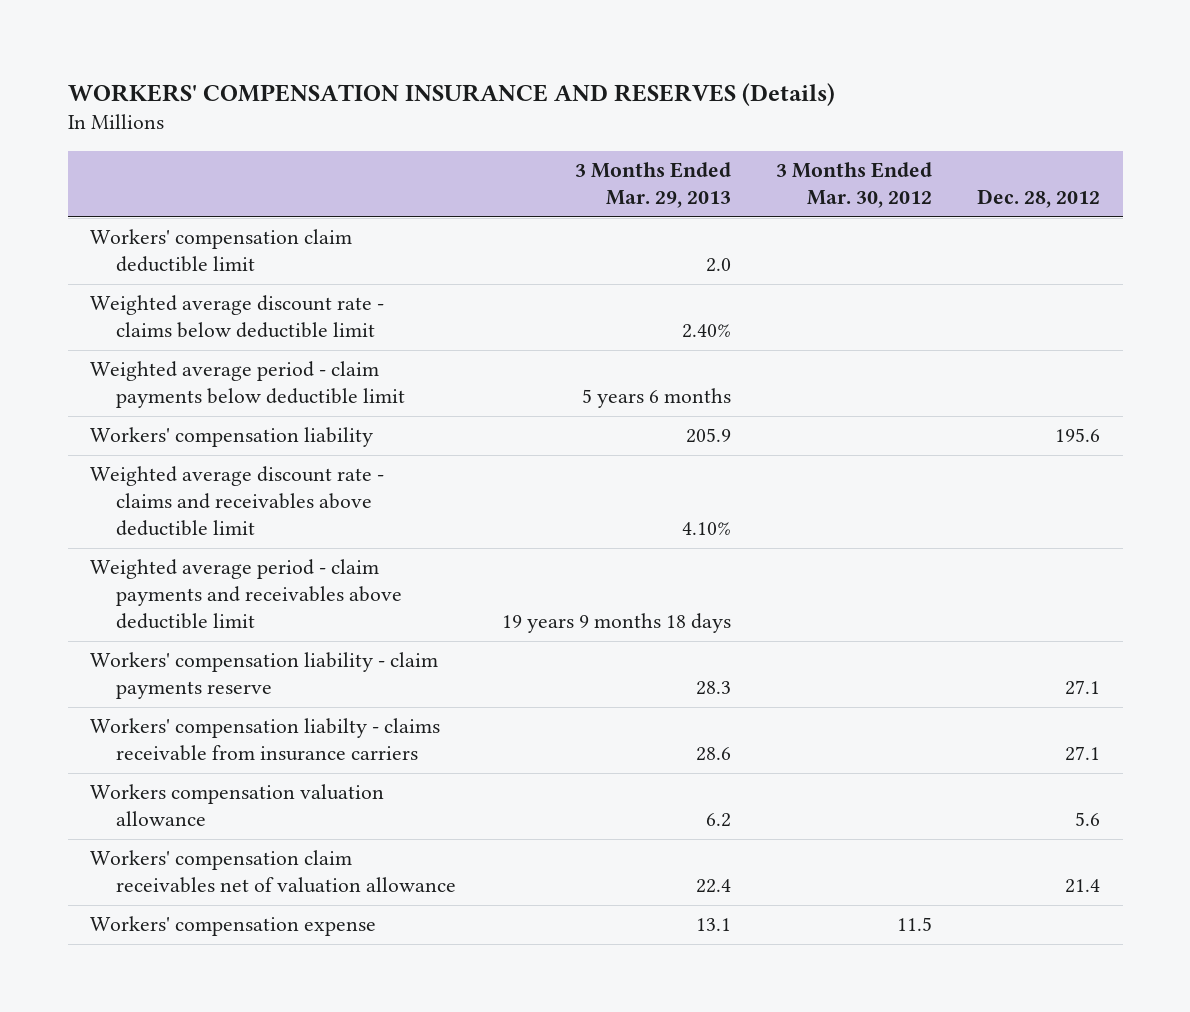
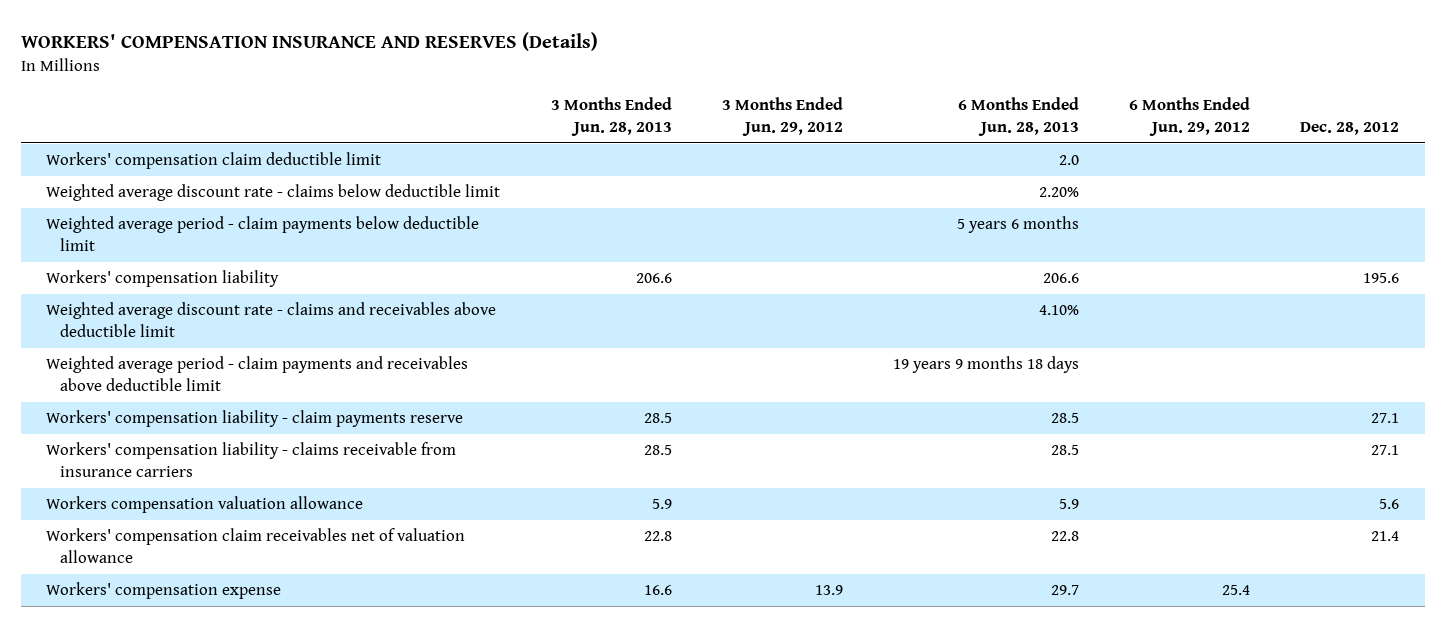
[574,162,731,209] 3 Months Ended Mar. 29, 2013 -> none
[775,162,932,209] 3 Months Ended Mar. 30, 2012 -> none
none -> [550,96,672,136] 3 Months Ended Jun. 28, 2013
none -> [721,96,843,136] 3 Months Ended Jun. 29, 2012
none -> [958,96,1080,136] 6 Months Ended Jun. 28, 2013
none -> [1129,96,1251,136] 6 Months Ended Jun. 29, 2012
[90,718,441,762] Workers' compensation liabilty - claims receivable from insurance carriers -> [46,442,457,478] Workers' compensation liability - claims receivable from insurance carriers

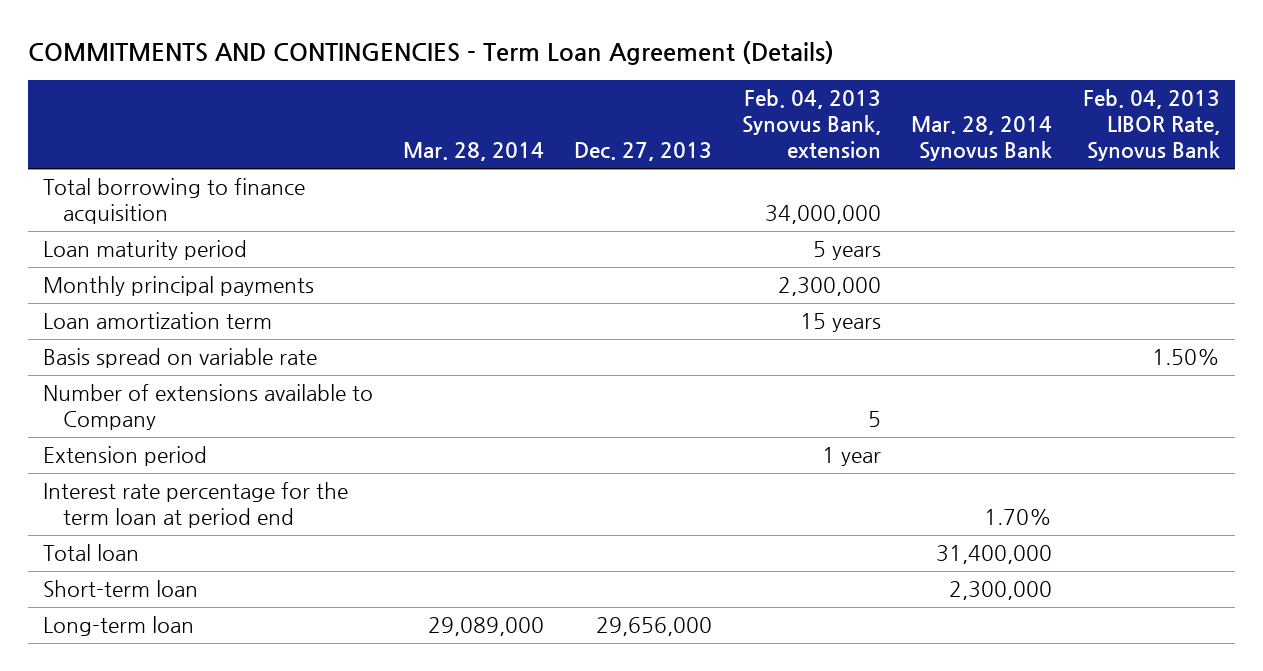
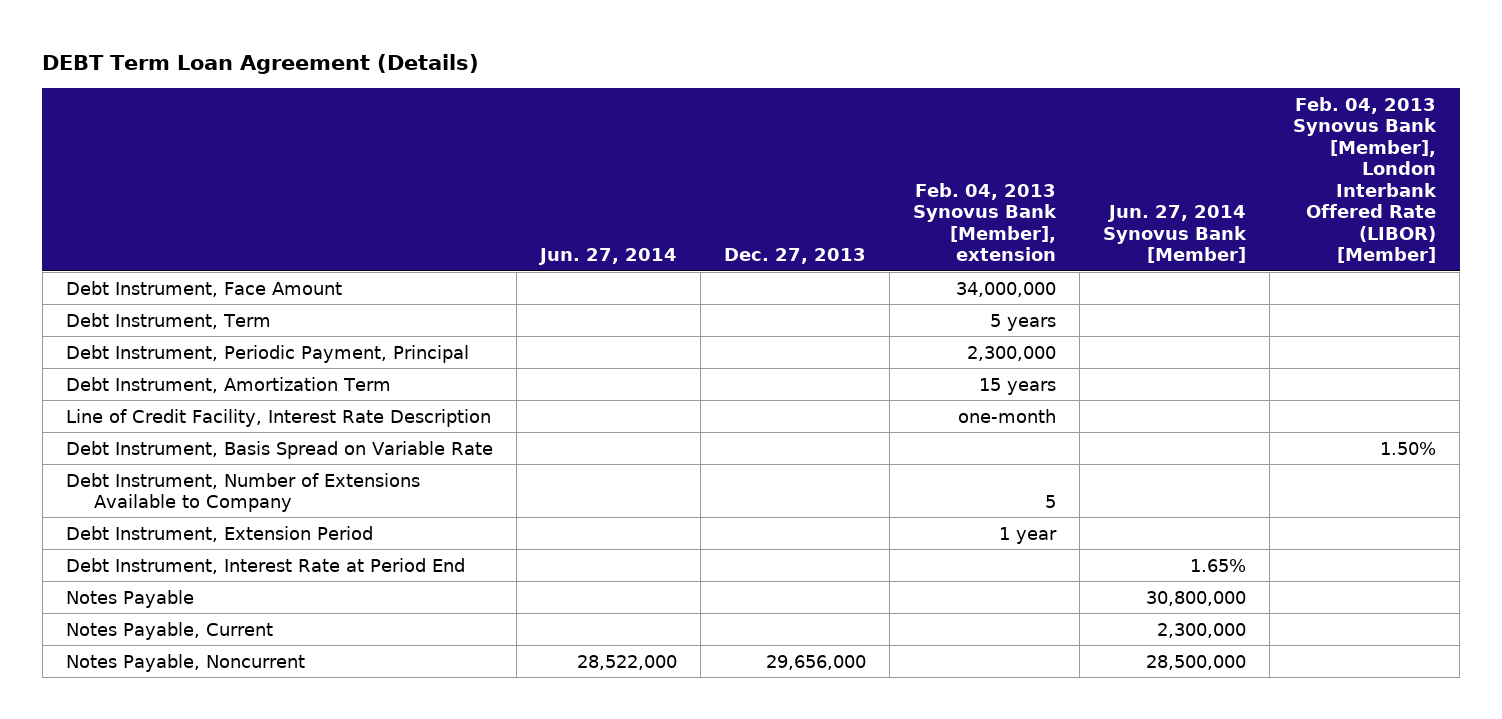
[27,40,834,65] COMMITMENTS AND CONTINGENCIES - Term Loan Agreement (Details) -> [42,54,480,75] DEBT Term Loan Agreement (Details)
[403,142,545,162] Mar. 28, 2014 -> none
[742,88,882,159] Feb. 04, 2013 Synovus Bank, extension -> none
[911,116,1053,162] Mar. 28, 2014 Synovus Bank -> none
[1082,88,1220,162] Feb. 04, 2013 LIBOR Rate, Synovus Bank -> none
none -> [537,248,677,266] Jun. 27, 2014
none -> [913,182,1058,262] Feb. 04, 2013 Synovus Bank [Member], extension
none -> [1103,205,1248,264] Jun. 27, 2014 Synovus Bank [Member]
none -> [1293,96,1438,264] Feb. 04, 2013 Synovus Bank [Member], London Interbank Offered Rate (LIBOR) [Member]
[43,177,306,225] Total borrowing to finance acquisition -> [65,280,342,297] Debt Instrument, Face Amount
[43,239,248,260] Loan maturity period -> [65,312,271,329] Debt Instrument, Term
[43,275,315,296] Monthly principal payments -> [65,344,469,363] Debt Instrument, Periodic Payment, Principal
[43,311,273,329] Loan amortization term -> [65,376,391,393] Debt Instrument, Amortization Term
none -> [65,408,491,427] Line of Credit Facility, Interest Rate Description
[43,347,318,368] Basis spread on variable rate -> [65,440,493,459] Debt Instrument, Basis Spread on Variable Rate
[43,383,374,431] Number of extensions available to Company -> [65,472,420,512] Debt Instrument, Number of Extensions Available to Company
[43,445,208,466] Extension period -> [65,525,373,542] Debt Instrument, Extension Period
[43,481,349,529] Interest rate percentage for the term loan at period end -> [65,557,465,574] Debt Instrument, Interest Rate at Period End
[43,543,140,561] Total loan -> [65,589,194,608] Notes Payable
[43,579,199,597] Short-term loan -> [65,621,273,640] Notes Payable, Current
[43,615,195,636] Long-term loan -> [65,653,305,672] Notes Payable, Noncurrent

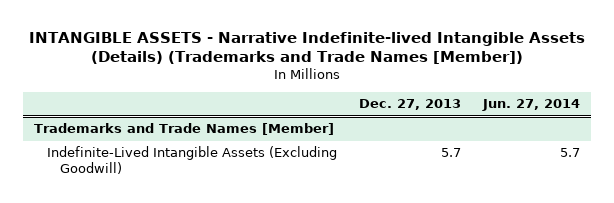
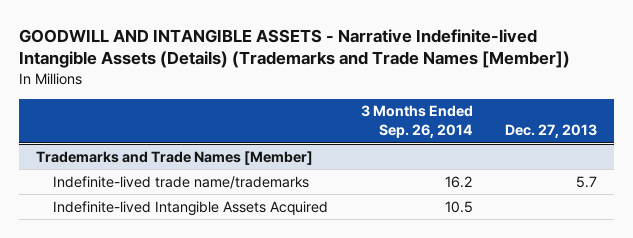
[28,31,585,65] INTANGIBLE ASSETS - Narrative Indefinite-lived Intangible Assets (Details) (Trademarks and Trade Names [Member]) -> [19,28,571,69] GOODWILL AND INTANGIBLE ASSETS - Narrative Indefinite-lived Intangible Assets (Details) (Trademarks and Trade Names [Member])
[481,99,580,112] Jun. 27, 2014 -> none
none -> [360,105,473,139] 3 Months Ended Sep. 26, 2014
[47,146,338,174] Indefinite-Lived Intangible Assets (Excluding Goodwill) -> [52,175,309,189] Indefinite-lived trade name/trademarks
none -> [52,200,328,216] Indefinite-lived Intangible Assets Acquired

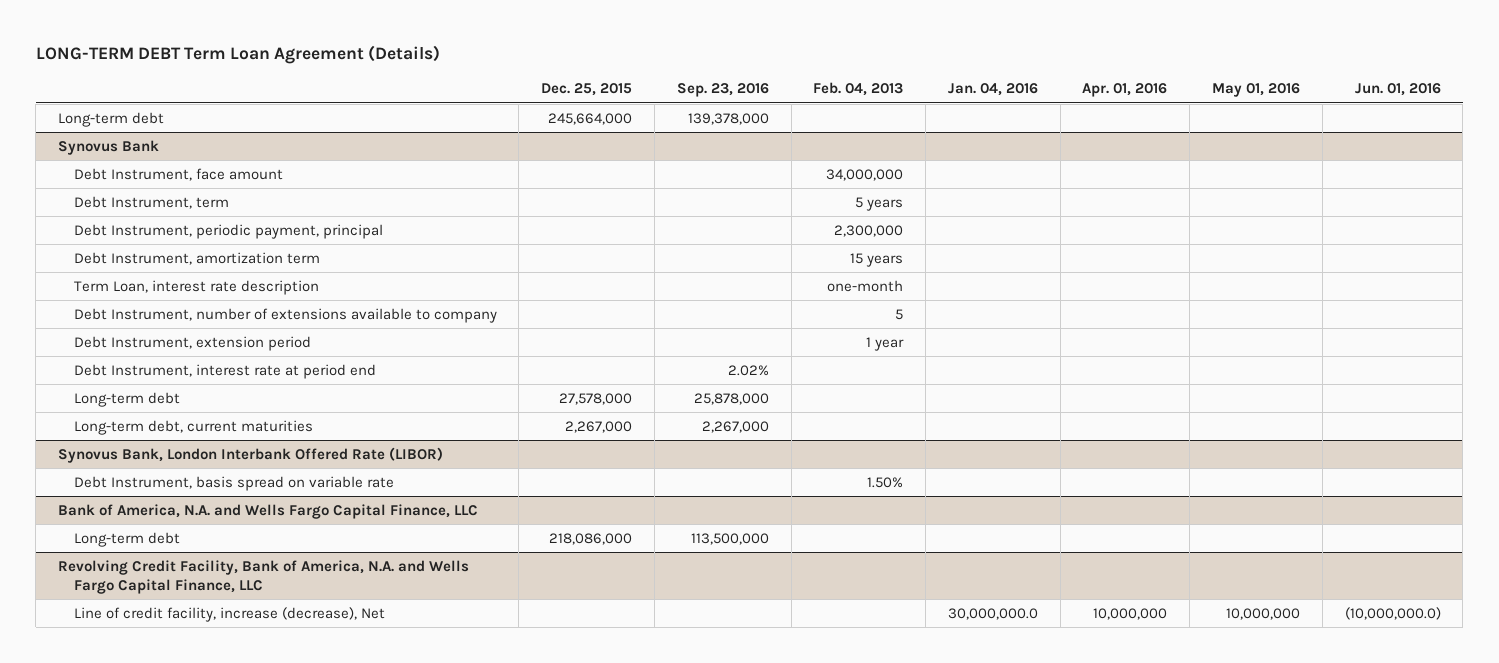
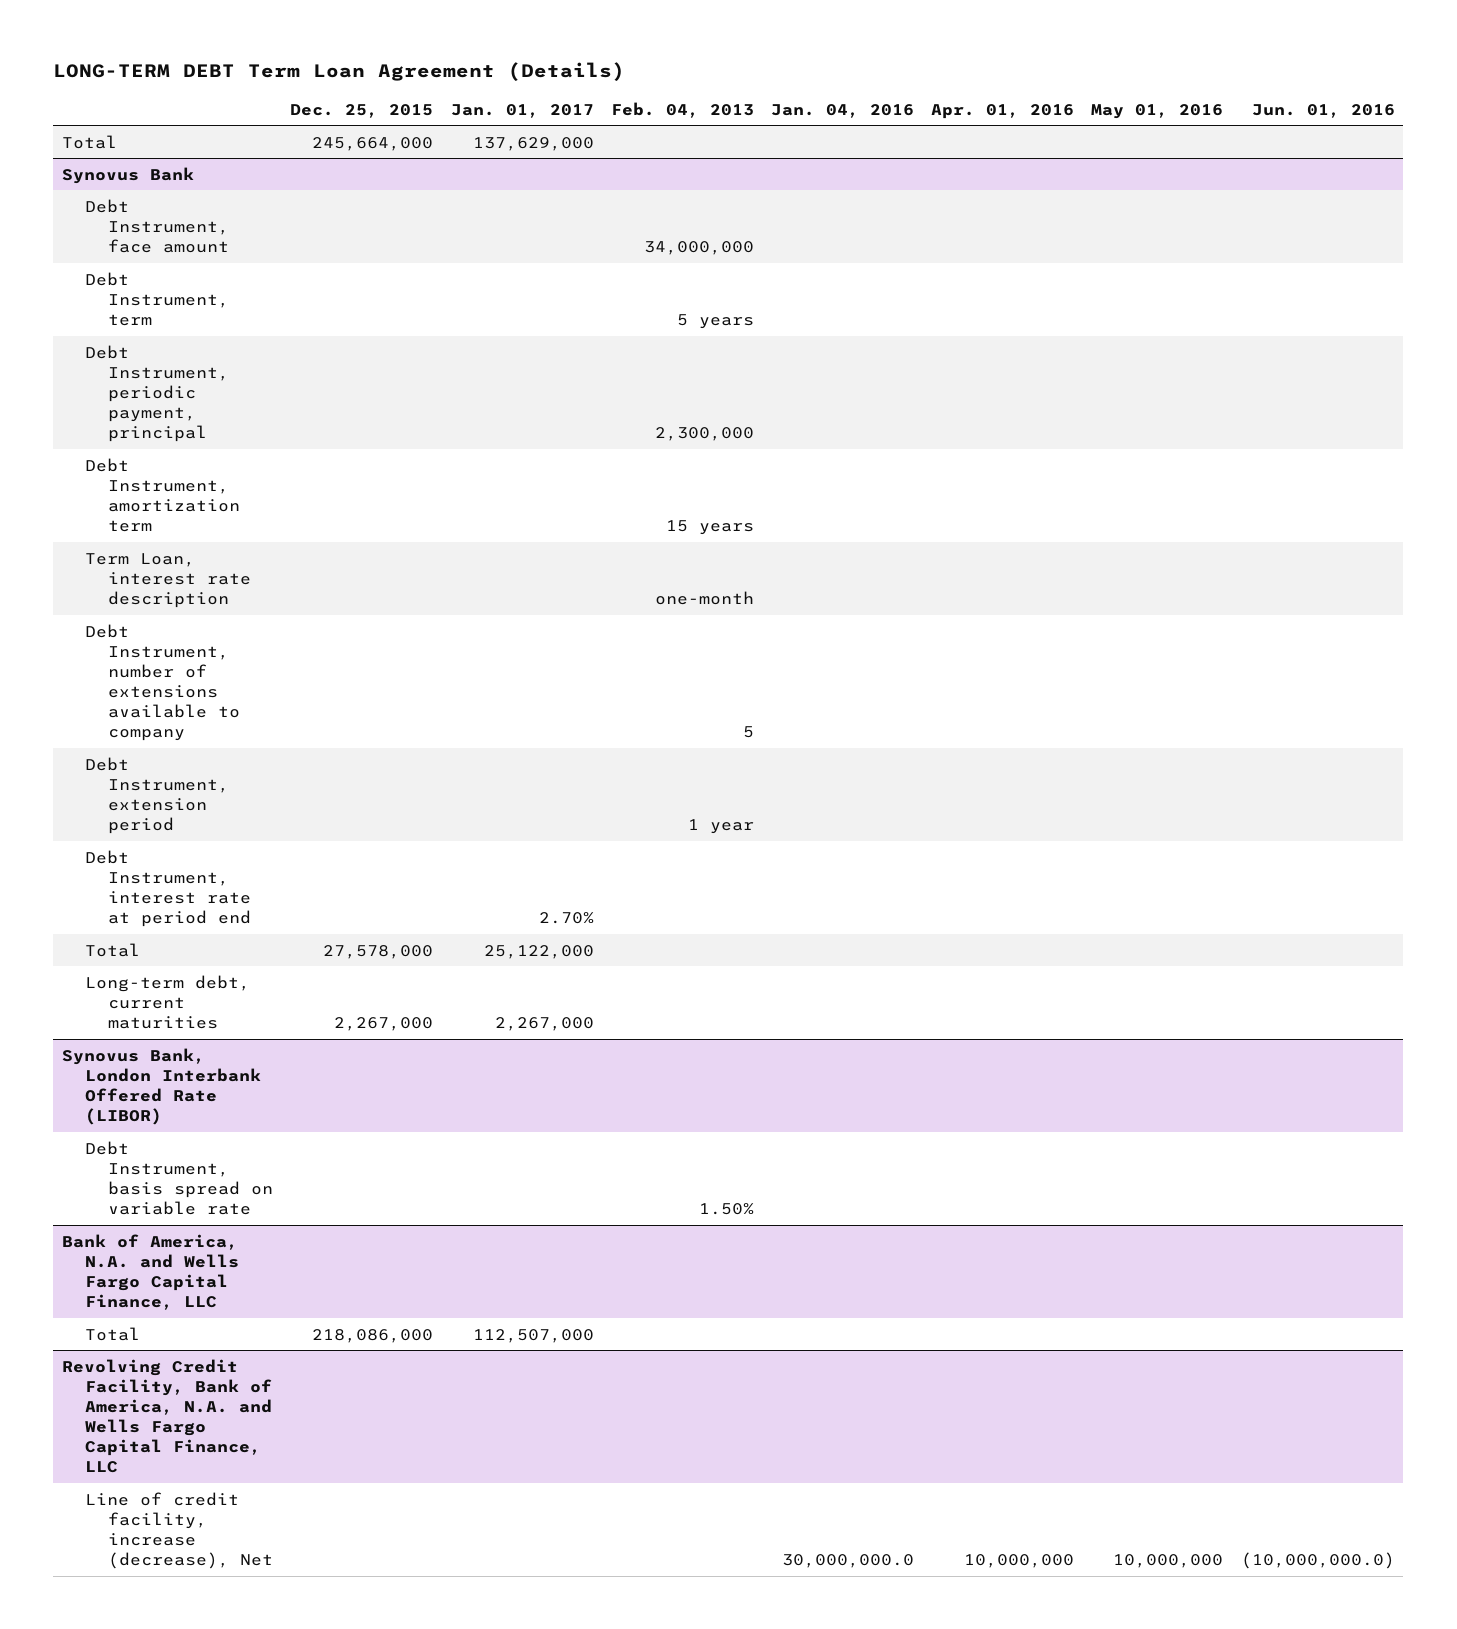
[676,83,769,98] Sep. 23, 2016 -> none
none -> [450,103,594,118] Jan. 01, 2017
[58,111,165,127] Long-term debt -> [61,134,117,149] Total
[73,391,180,407] Long-term debt -> [84,942,140,957] Total
[73,531,180,547] Long-term debt -> [84,1326,140,1341] Total

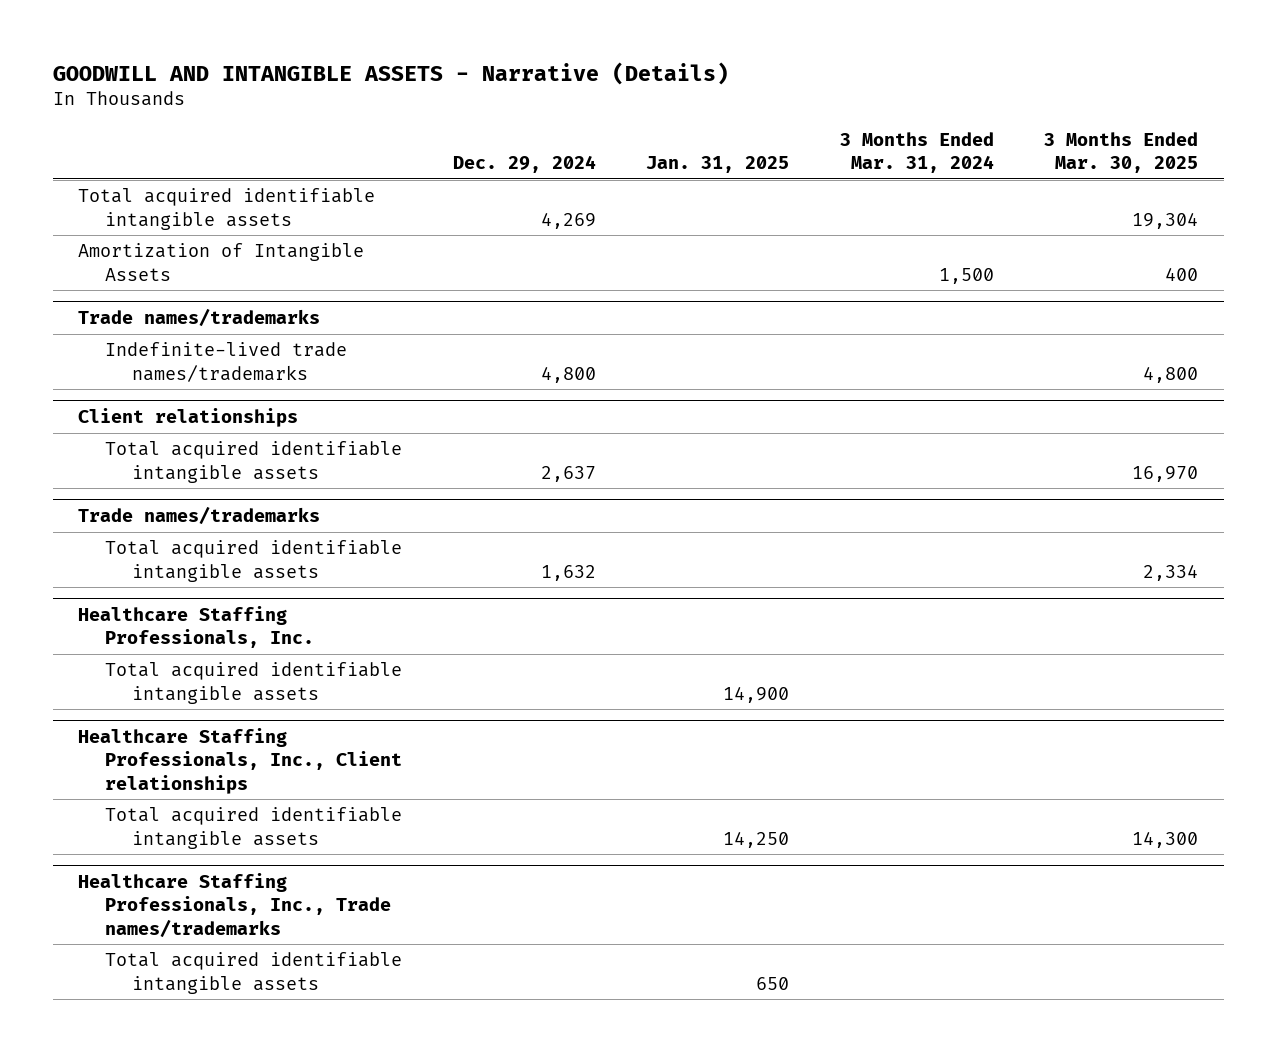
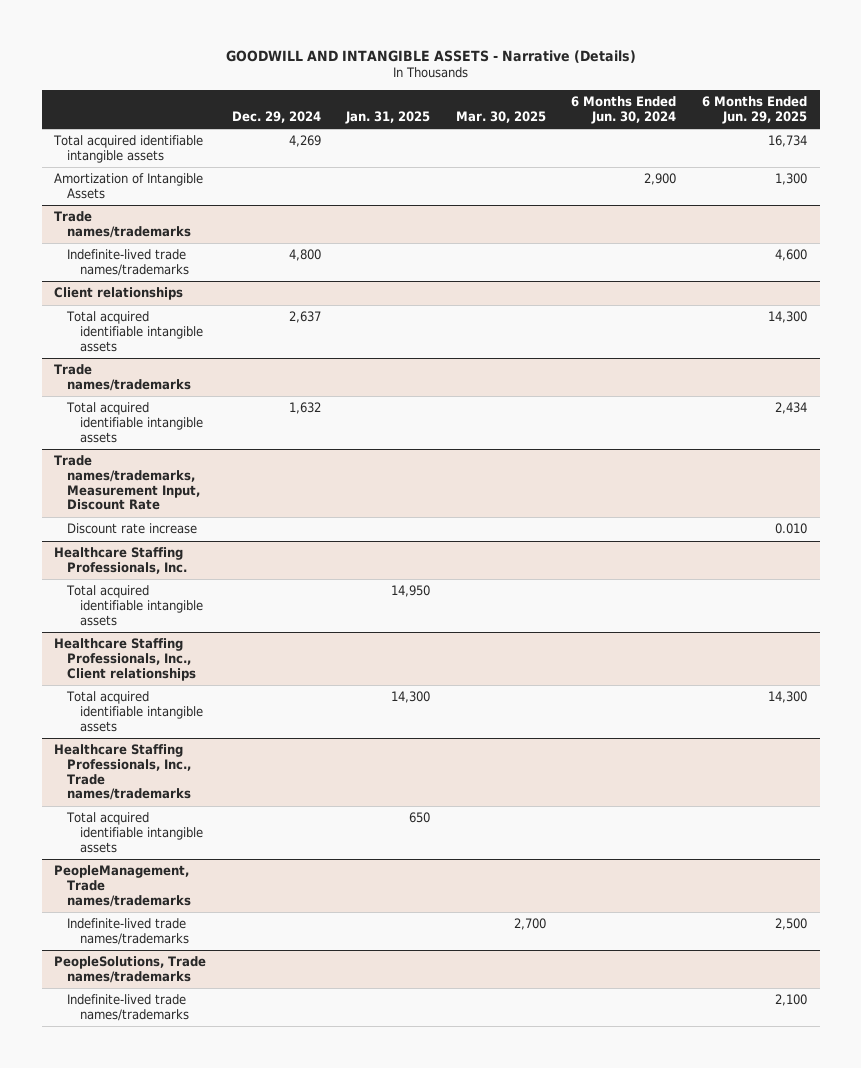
[839,131,994,174] 3 Months Ended Mar. 31, 2024 -> none
[1044,131,1199,174] 3 Months Ended Mar. 30, 2025 -> none
none -> [455,110,546,123] Mar. 30, 2025
none -> [571,96,677,124] 6 Months Ended Jun. 30, 2024
none -> [701,96,807,124] 6 Months Ended Jun. 29, 2025
none -> [54,455,200,511] Trade names/trademarks, Measurement Input, Discount Rate
none -> [66,523,197,535] Discount rate increase
[723,686,790,703] 14,900 -> [391,585,431,598] 14,950
[723,831,790,848] 14,250 -> [391,691,431,704] 14,300
none -> [54,865,191,907] PeopleManagement, Trade names/trademarks
none -> [66,918,189,945] Indefinite-lived trade names/trademarks
none -> [54,956,207,983] PeopleSolutions, Trade names/trademarks
none -> [66,994,189,1021] Indefinite-lived trade names/trademarks

